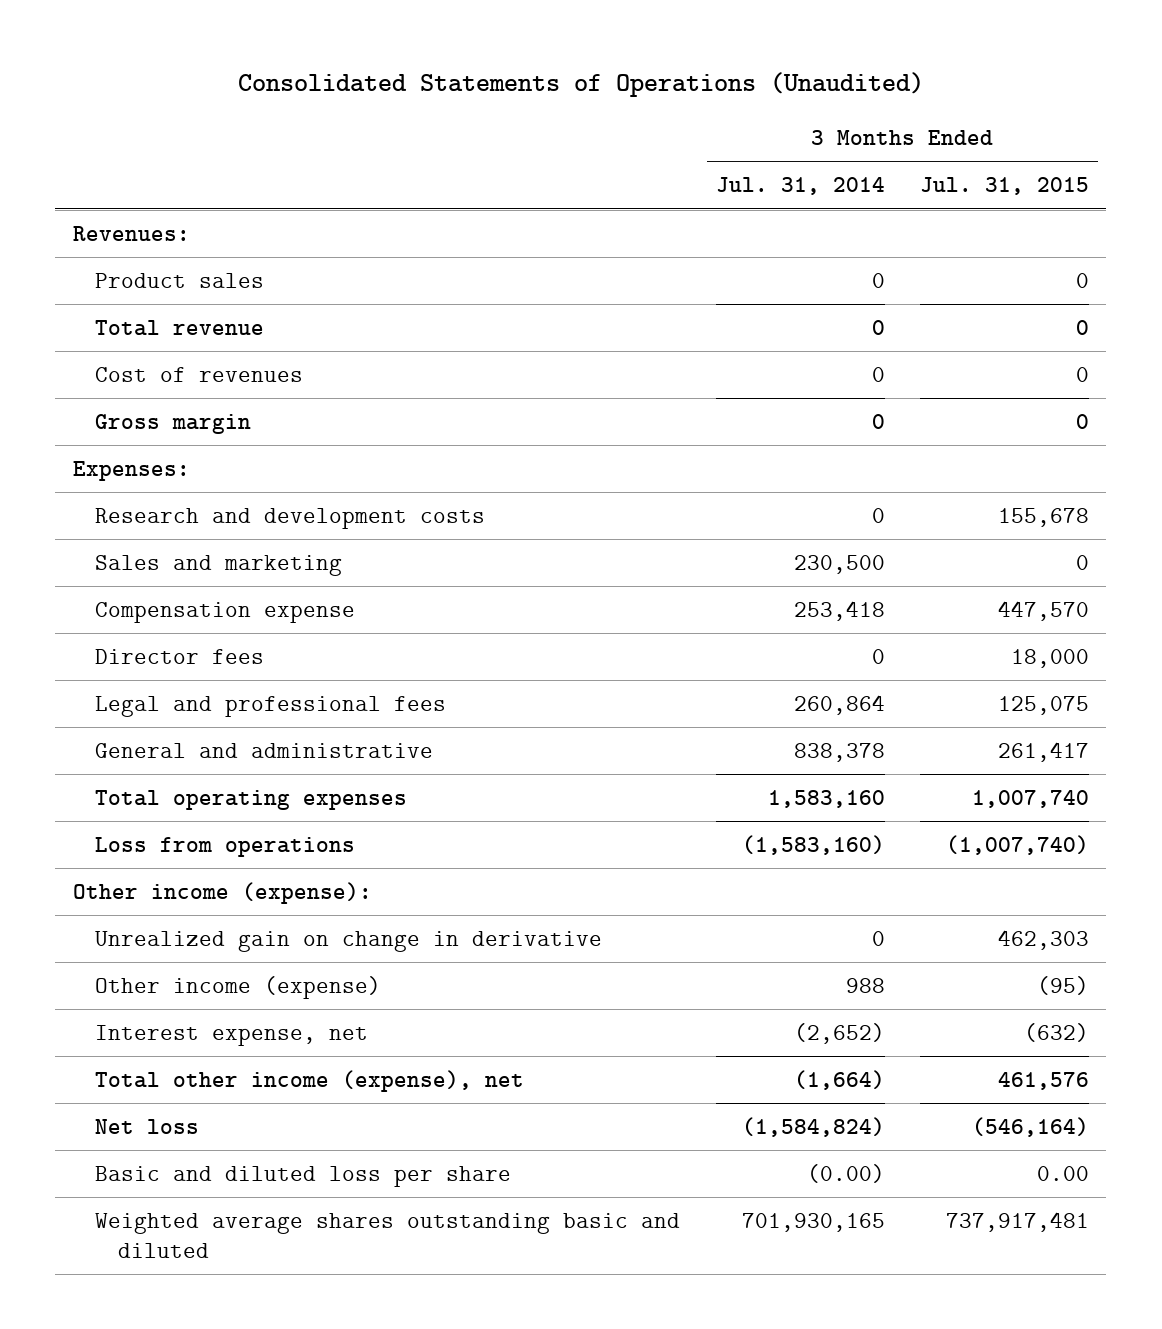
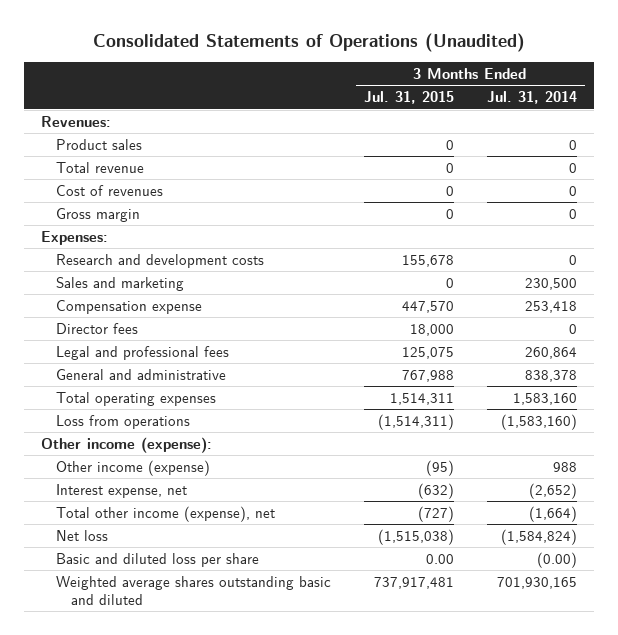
[997,741,1089,762] 261,417 -> [401,369,454,382] 767,988
[971,789,1089,808] 1,007,740 -> [389,392,454,405] 1,514,311
[945,834,1089,855] (1,007,740) -> [377,413,454,430] (1,514,311)
[95,930,603,952] Unrealized gain on change in derivative -> none
[997,1071,1089,1090] 461,576 -> [417,505,454,522] (727)
[971,1116,1089,1137] (546,164) -> [377,528,454,545] (1,515,038)

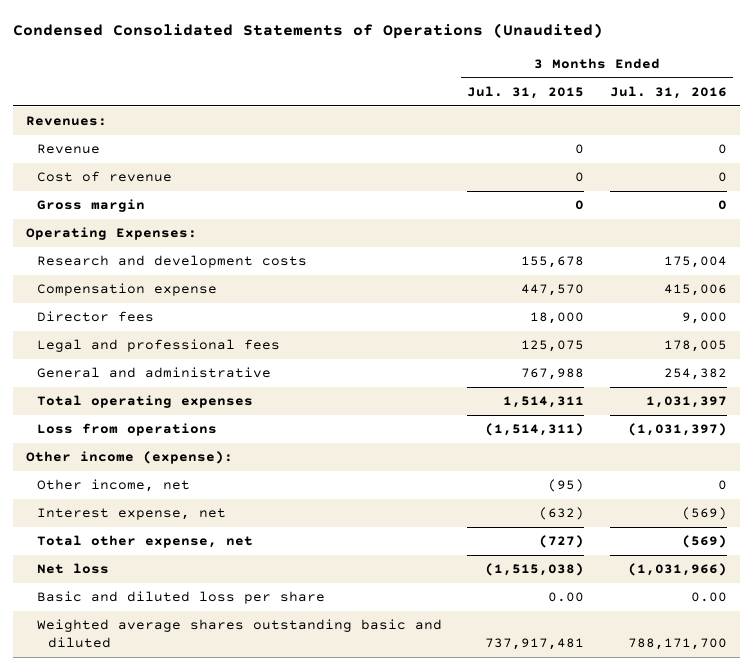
[92,33,525,53] Consolidated Statements of Operations (Unaudited) -> [13,23,604,40] Condensed Consolidated Statements of Operations (Unaudited)
[486,91,577,105] Jul. 31, 2014 -> none
none -> [609,85,727,99] Jul. 31, 2016
[55,138,142,150] Product sales -> none
[55,161,144,173] Total revenue -> [37,144,101,155] Revenue
[55,184,163,196] Cost of revenues -> [37,171,173,183] Cost of revenue
[40,230,108,245] Expenses: -> [25,227,197,241] Operating Expenses:
[55,276,184,291] Sales and marketing -> none
[55,459,210,476] Other income (expense) -> [37,479,191,493] Other income, net
[55,505,275,522] Total other income (expense), net -> [37,535,254,549] Total other expense, net

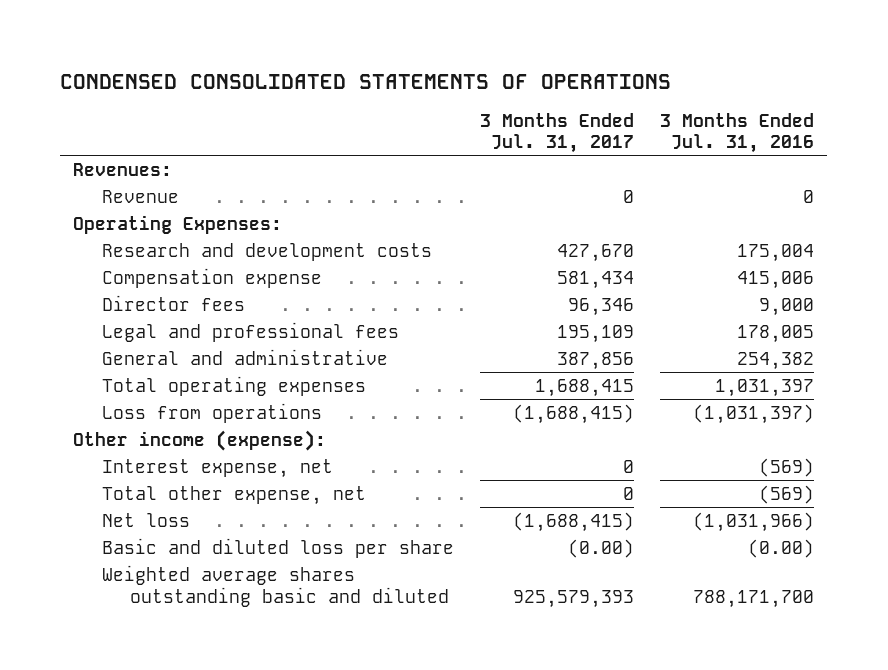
[13,23,604,40] Condensed Consolidated Statements of Operations (Unaudited) -> [60,73,672,89] CONDENSED CONSOLIDATED STATEMENTS OF OPERATIONS
[467,85,585,99] Jul. 31, 2015 -> none
none -> [480,112,635,154] 3 Months Ended Jul. 31, 2017
[37,171,173,183] Cost of revenue -> none
[37,199,146,213] Gross margin -> none
[37,479,191,493] Other income, net -> none
[690,592,727,603] 0.00 -> [748,538,815,558] (0.00)

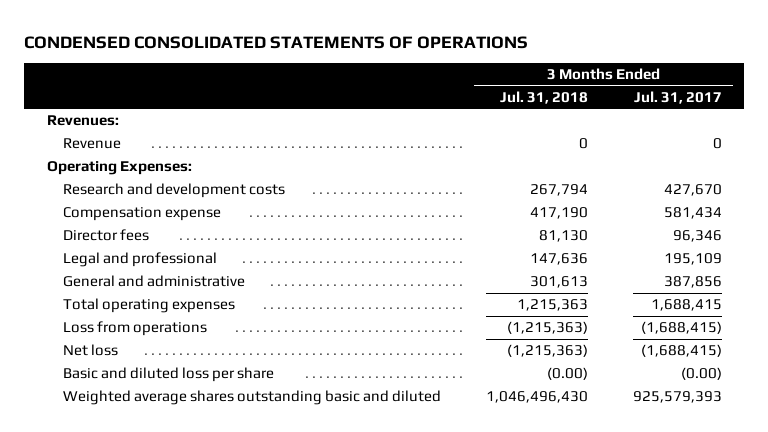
[660,112,815,154] 3 Months Ended Jul. 31, 2016 -> none
none -> [499,90,588,104] Jul. 31, 2018
[101,321,399,342] Legal and professional fees -> [62,252,217,268] Legal and professional
[73,429,327,451] Other income (expense): -> none
[101,458,333,478] Interest expense, net -> none
[101,485,366,505] Total other expense, net -> none

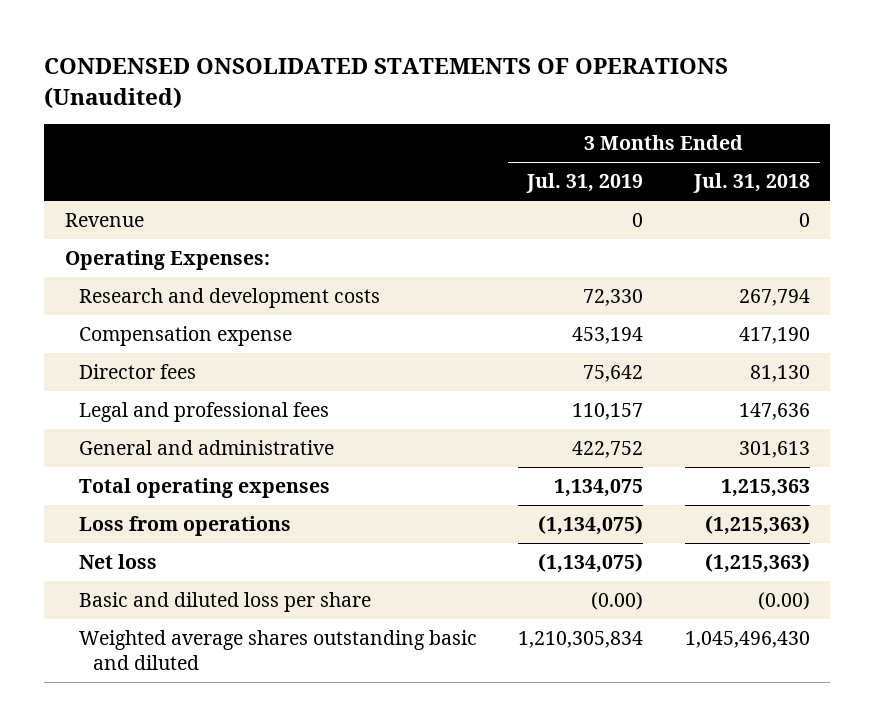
[24,35,529,49] CONDENSED CONSOLIDATED STATEMENTS OF OPERATIONS -> [44,58,729,109] CONDENSED ONSOLIDATED STATEMENTS OF OPERATIONS (Unaudited)
[633,90,722,104] Jul. 31, 2017 -> none
none -> [526,173,644,194] Jul. 31, 2019
[46,115,119,127] Revenues: -> none
[62,252,217,268] Legal and professional -> [78,402,329,423] Legal and professional fees
[485,391,588,404] 1,046,496,430 -> [684,631,810,649] 1,045,496,430

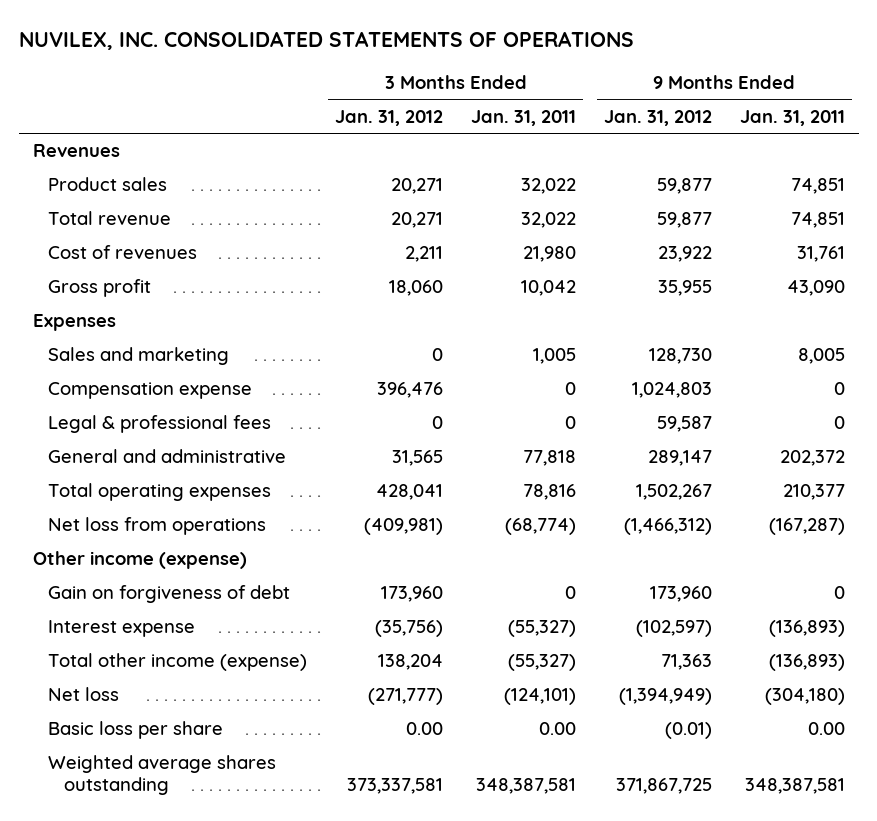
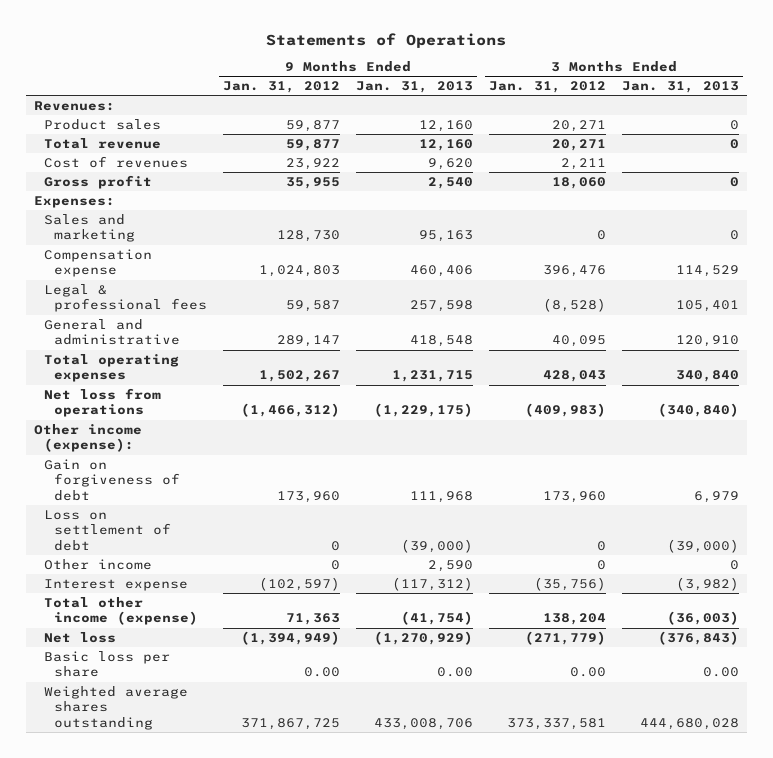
[18,31,634,51] NUVILEX, INC. CONSOLIDATED STATEMENTS OF OPERATIONS -> [266,33,507,49] Statements of Operations
[471,109,577,126] Jan. 31, 2011 -> none
[739,109,845,126] Jan. 31, 2011 -> none
none -> [356,81,474,94] Jan. 31, 2013
none -> [621,81,739,94] Jan. 31, 2013
[32,144,120,158] Revenues -> [33,100,115,111] Revenues:
[32,314,116,332] Expenses -> [33,195,115,208] Expenses:
[432,416,444,430] 0 -> [542,298,606,313] (8,528)
[392,450,444,467] 31,565 -> [551,335,606,348] 40,095
[376,484,444,501] 428,041 -> [542,370,606,383] 428,043
[364,518,444,536] (409,981) -> [524,403,606,418] (409,983)
[32,551,247,570] Other income (expense) -> [33,423,142,453] Other income (expense):
none -> [44,509,172,552] Loss on settlement of debt
none -> [44,558,153,570] Other income
[368,688,444,706] (271,777) -> [524,630,606,645] (271,779)
[664,722,712,740] (0.01) -> [304,667,341,678] 0.00

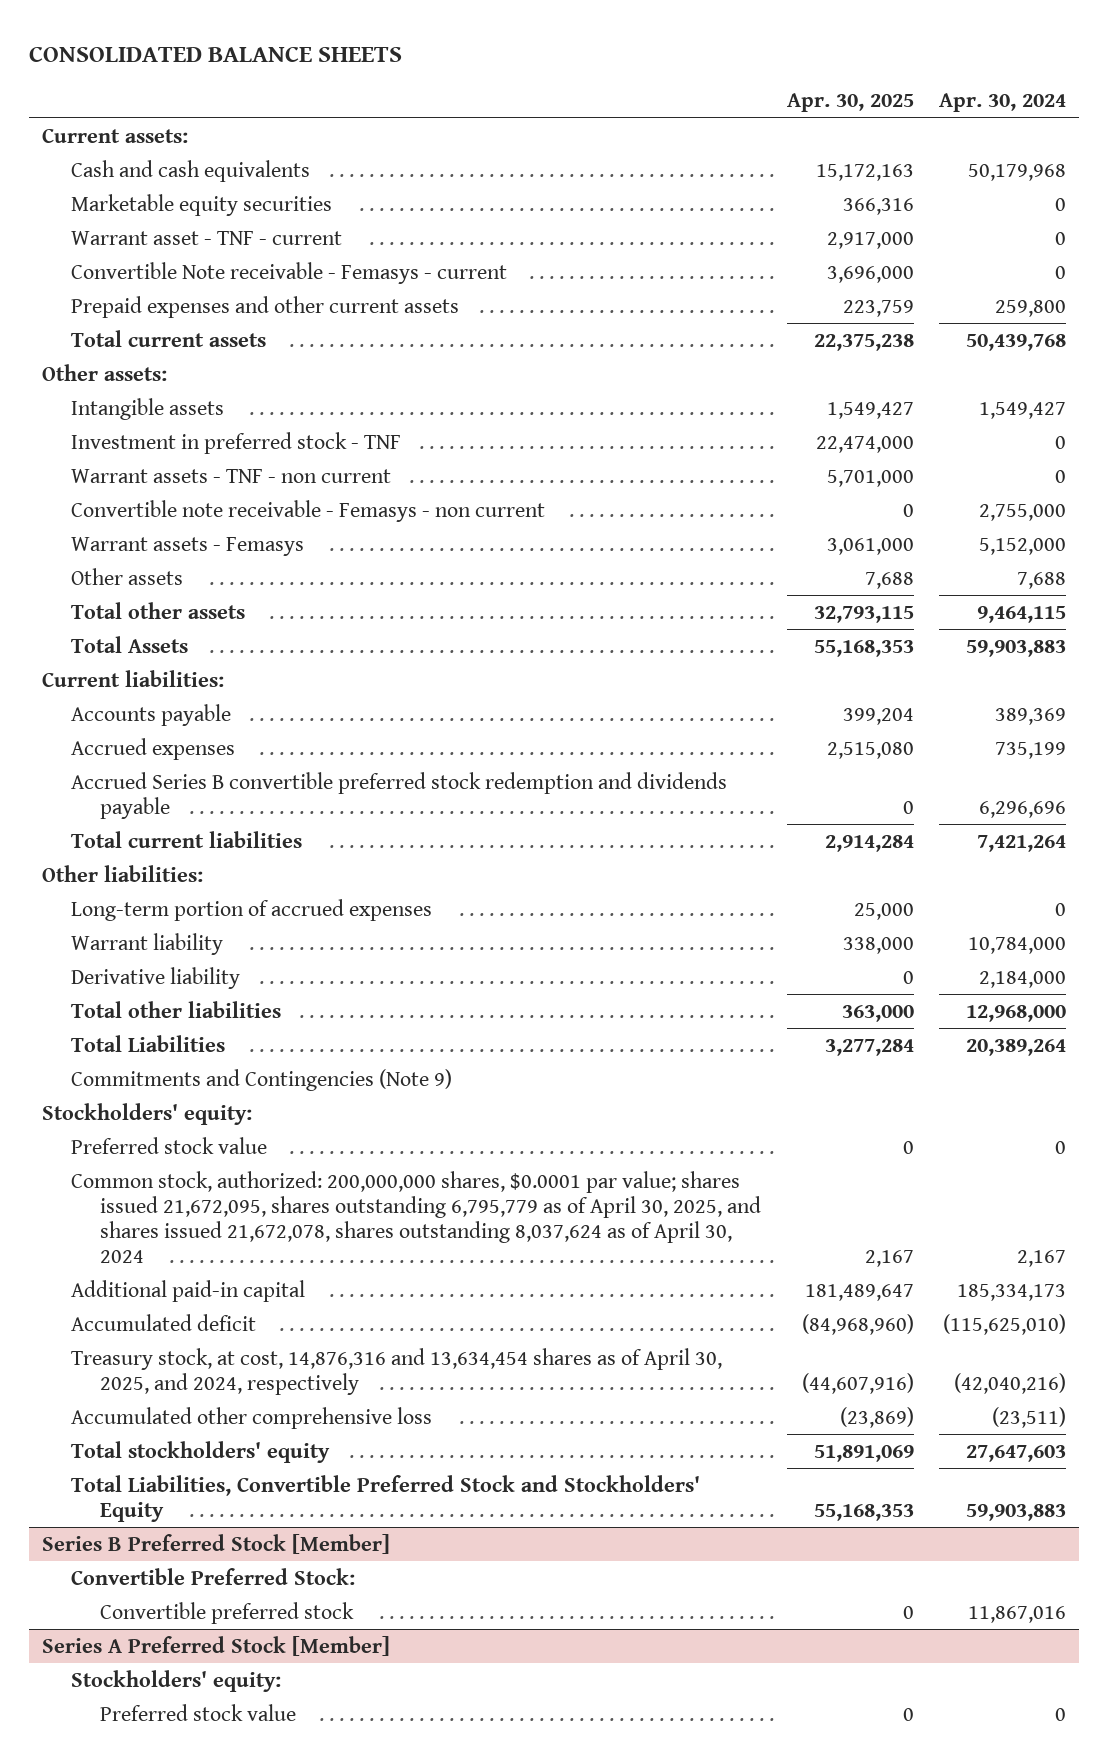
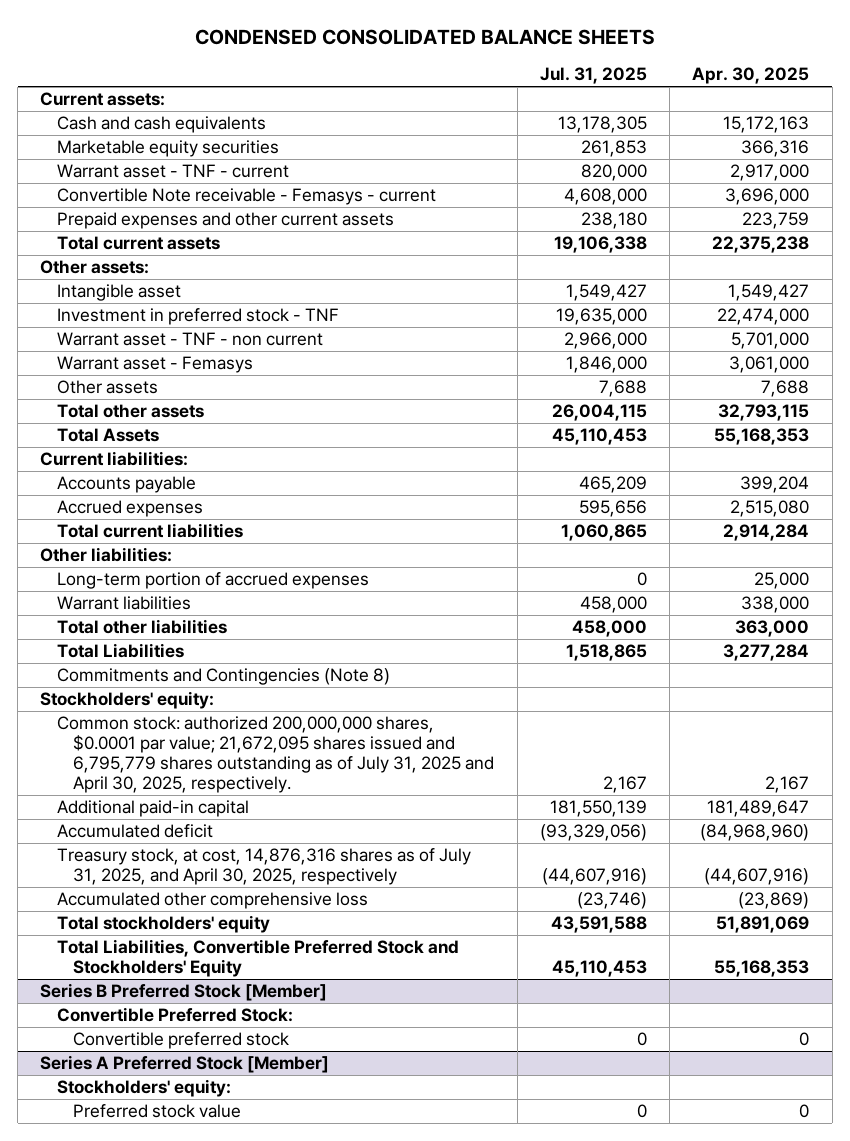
[28,46,402,63] CONSOLIDATED BALANCE SHEETS -> [194,29,655,46] CONDENSED CONSOLIDATED BALANCE SHEETS
[939,93,1067,113] Apr. 30, 2024 -> none
none -> [539,67,647,85] Jul. 31, 2025
[70,397,224,420] Intangible assets -> [56,284,181,302] Intangible asset
[70,499,545,522] Convertible note receivable - Femasys - non current -> none
[70,468,391,483] Warrant assets - TNF - non current -> [56,332,323,347] Warrant asset - TNF - non current
[70,536,304,556] Warrant assets - Femasys -> [56,356,253,374] Warrant asset - Femasys
[70,771,727,819] Accrued Series B convertible preferred stock redemption and dividends payable -> none
[70,966,240,989] Derivative liability -> none
[70,932,223,955] Warrant liability -> [56,596,191,611] Warrant liabilities
[70,1068,452,1091] Commitments and Contingencies (Note 9) -> [56,668,390,686] Commitments and Contingencies (Note 8)
[70,1136,267,1154] Preferred stock value -> none
[70,1170,762,1263] Common stock, authorized: 200,000,000 shares, $0.0001 par value; shares issued 21,672,095, shares outstanding 6,795,779 as of April 30, 2025, and shares issued 21,672,078, shares outstanding 8,037,624 as of April 30, 2024 -> [56,716,495,794] Common stock: authorized 200,000,000 shares, $0.0001 par value; 21,672,095 shares issued and 6,795,779 shares outstanding as of July 31, 2025 and April 30, 2025, respectively.
[70,1347,722,1395] Treasury stock, at cost, 14,876,316 and 13,634,454 shares as of April 30, 2025, and 2024, respectively -> [56,848,471,886] Treasury stock, at cost, 14,876,316 shares as of July 31, 2025, and April 30, 2025, respectively

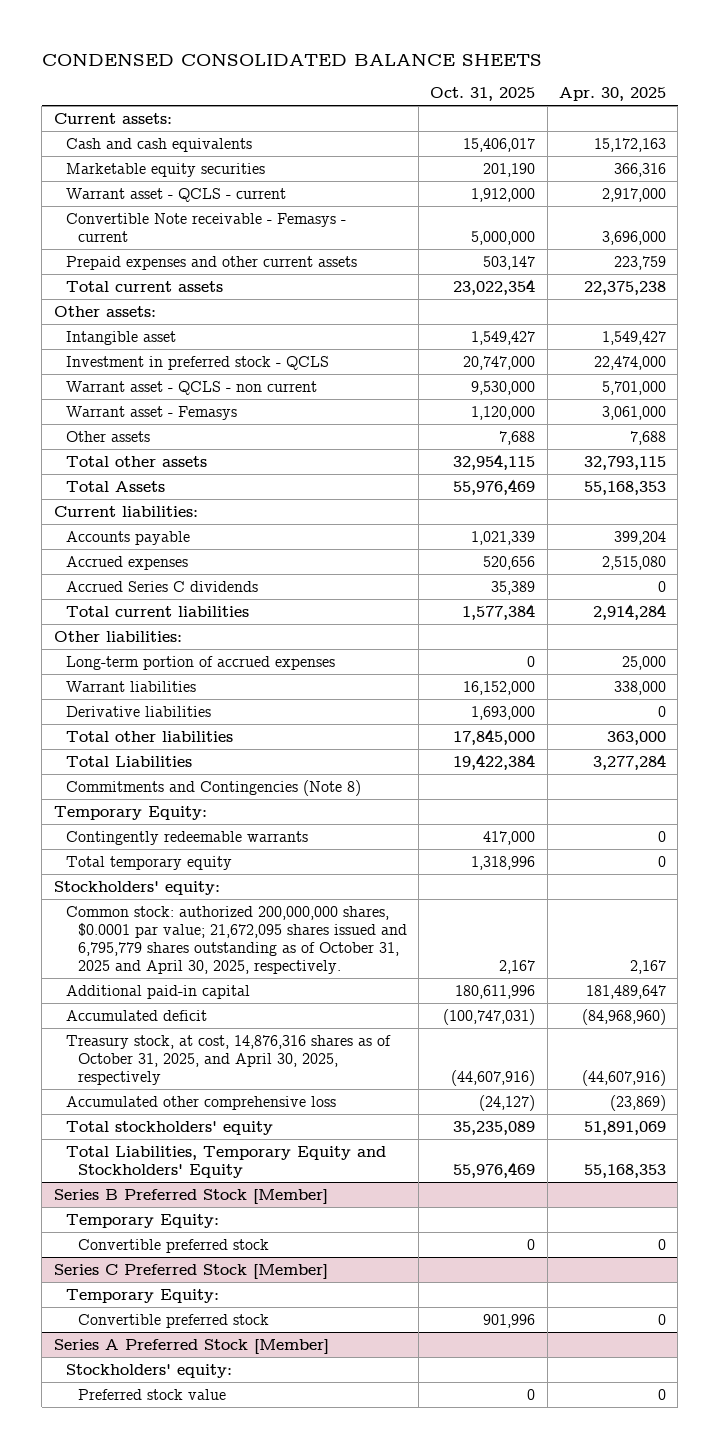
[539,67,647,85] Jul. 31, 2025 -> none
none -> [430,87,536,102] Oct. 31, 2025
[56,164,289,179] Warrant asset - TNF - current -> [65,187,286,202] Warrant asset - QCLS - current
[56,308,339,326] Investment in preferred stock - TNF -> [65,355,329,370] Investment in preferred stock - QCLS
[56,332,323,347] Warrant asset - TNF - non current -> [65,380,317,395] Warrant asset - QCLS - non current
none -> [65,580,258,592] Accrued Series C dividends
none -> [65,705,211,717] Derivative liabilities
none -> [53,805,207,820] Temporary Equity:
none -> [65,830,308,845] Contingently redeemable warrants
none -> [65,855,232,870] Total temporary equity
[56,716,495,794] Common stock: authorized 200,000,000 shares, $0.0001 par value; 21,672,095 shares issued and 6,795,779 shares outstanding as of July 31, 2025 and April 30, 2025, respectively. -> [65,905,407,975] Common stock: authorized 200,000,000 shares, $0.0001 par value; 21,672,095 shares issued and 6,795,779 shares outstanding as of October 31, 2025 and April 30, 2025, respectively.
[56,848,471,886] Treasury stock, at cost, 14,876,316 shares as of July 31, 2025, and April 30, 2025, respectively -> [65,1034,391,1085] Treasury stock, at cost, 14,876,316 shares as of October 31, 2025, and April 30, 2025, respectively
[56,939,459,978] Total Liabilities, Convertible Preferred Stock and Stockholders' Equity -> [65,1145,386,1178] Total Liabilities, Temporary Equity and Stockholders' Equity
[56,1007,293,1023] Convertible Preferred Stock: -> none
none -> [65,1213,219,1228] Temporary Equity:
none -> [53,1263,328,1279] Series C Preferred Stock [Member]
none -> [65,1288,219,1303] Temporary Equity:
none -> [77,1313,269,1328] Convertible preferred stock

